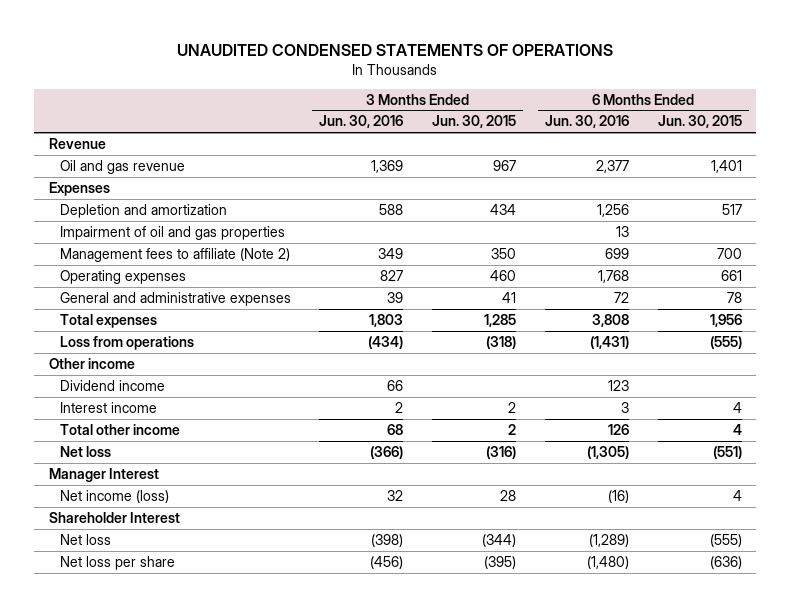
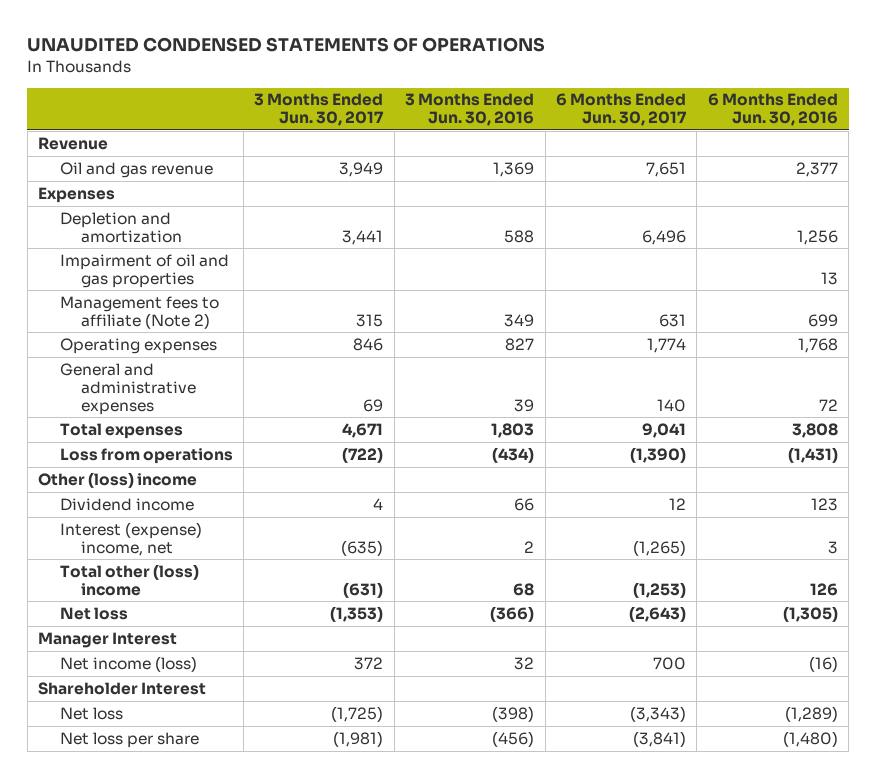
[432,115,517,129] Jun. 30, 2015 -> none
[657,115,742,129] Jun. 30, 2015 -> none
none -> [254,93,385,127] 3 Months Ended Jun. 30, 2017
none -> [555,93,687,127] 6 Months Ended Jun. 30, 2017
[48,357,135,369] Other income -> [38,471,198,488] Other (loss) income
[59,401,157,413] Interest income -> [59,521,202,556] Interest (expense) income, net
[59,423,180,435] Total other income -> [59,563,199,596] Total other (loss) income

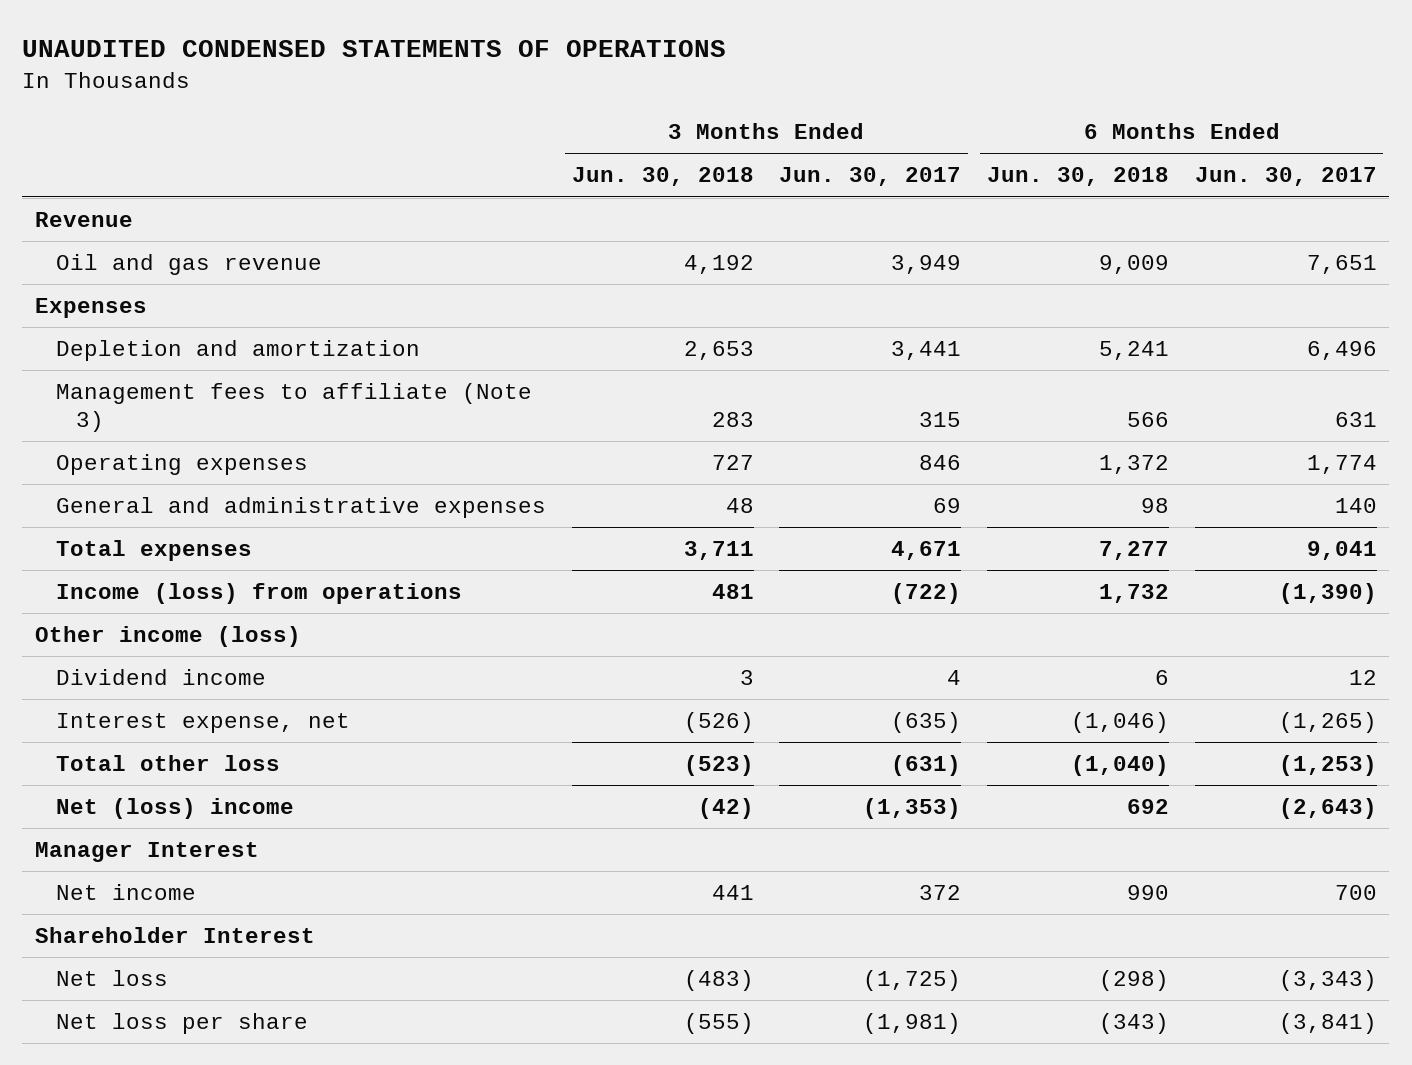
[405,93,535,127] 3 Months Ended Jun. 30, 2016 -> none
[707,93,838,127] 6 Months Ended Jun. 30, 2016 -> none
none -> [571,167,754,187] Jun. 30, 2018
none -> [986,167,1169,187] Jun. 30, 2018
[59,253,229,288] Impairment of oil and gas properties -> none
[59,295,219,329] Management fees to affiliate (Note 2) -> [55,383,532,432] Management fees to affiliate (Note 3)
[59,447,233,464] Loss from operations -> [55,583,462,605] Income (loss) from operations
[38,471,198,488] Other (loss) income -> [35,626,302,648] Other income (loss)
[59,521,202,556] Interest (expense) income, net -> [55,713,350,734] Interest expense, net
[59,563,199,596] Total other (loss) income -> [55,755,280,772] Total other loss
[59,606,128,620] Net loss -> [55,798,294,820] Net (loss) income
[59,655,197,672] Net income (loss) -> [55,884,196,901] Net income

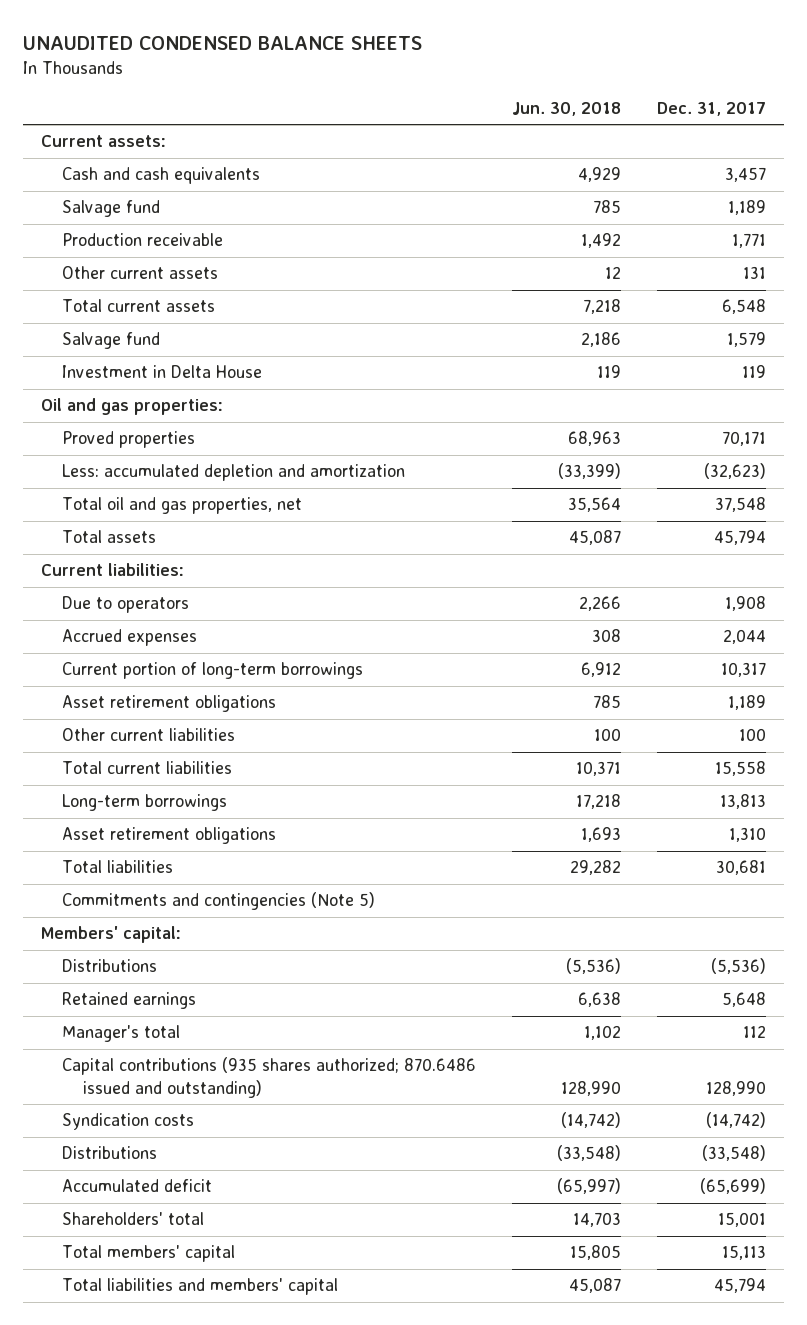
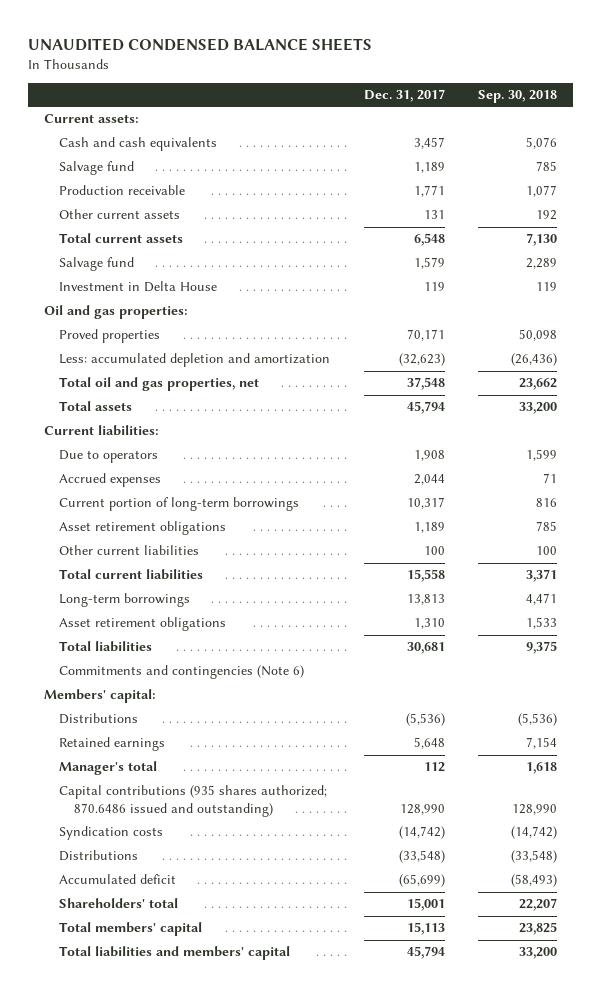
[512,101,622,116] Jun. 30, 2018 -> none
none -> [477,90,557,104] Sep. 30, 2018
[62,892,376,911] Commitments and contingencies (Note 5) -> [59,665,305,680] Commitments and contingencies (Note 6)

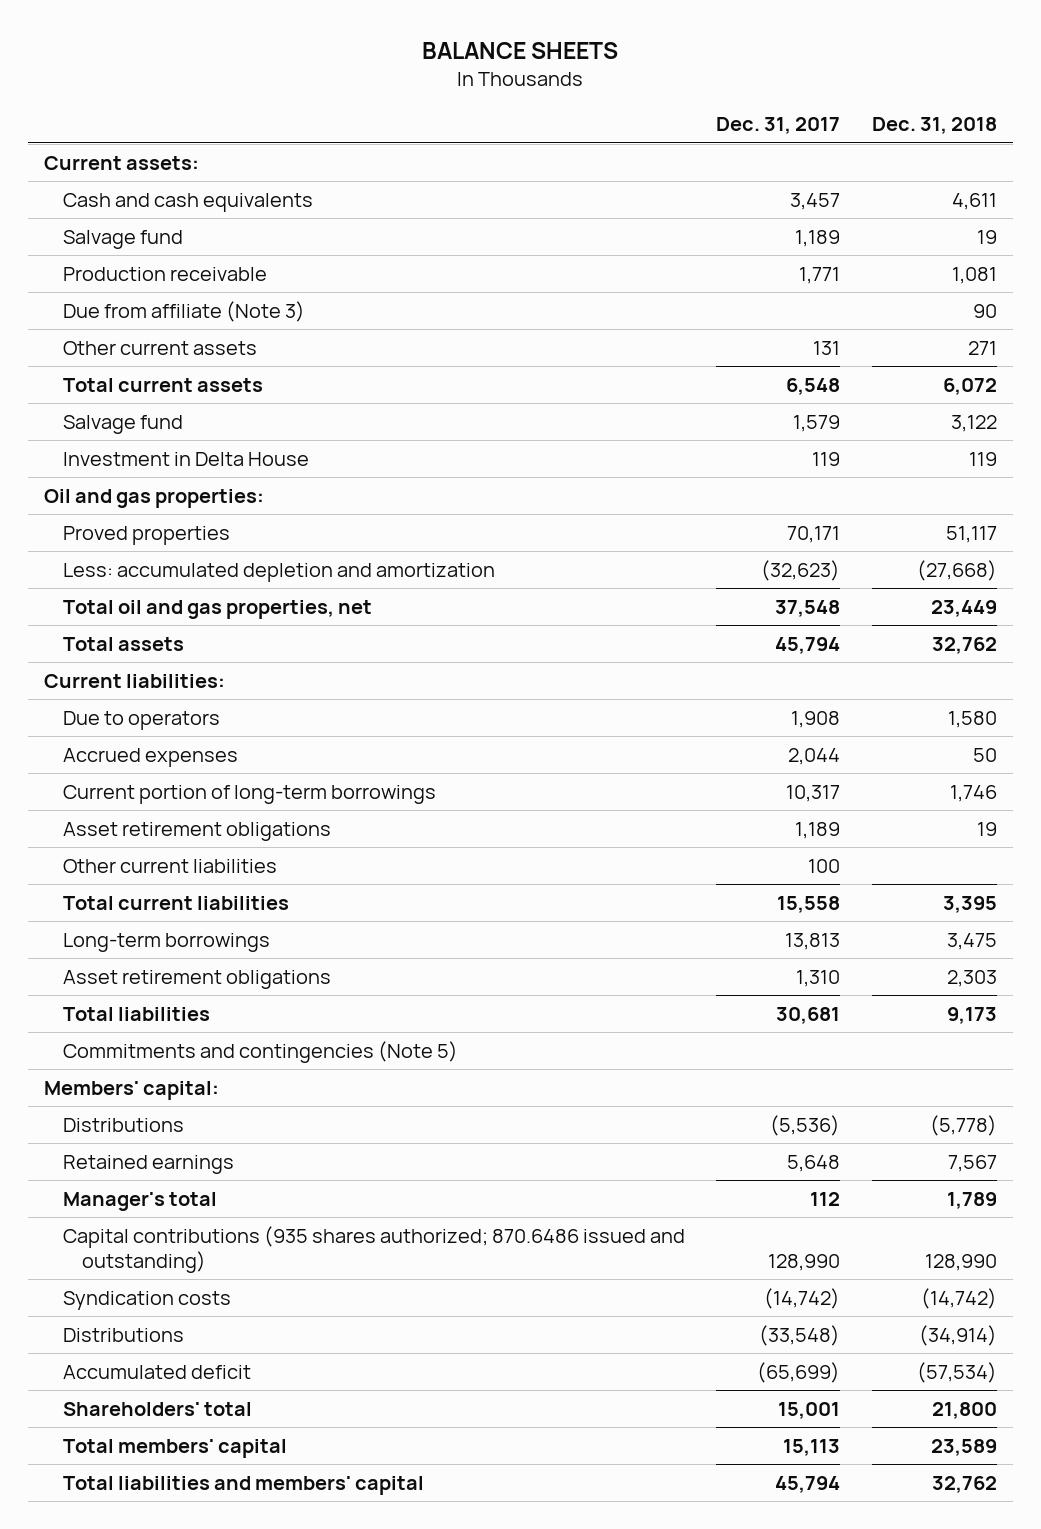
[27,37,372,51] UNAUDITED CONDENSED BALANCE SHEETS -> [422,41,619,59] BALANCE SHEETS
[477,90,557,104] Sep. 30, 2018 -> none
none -> [871,117,997,135] Dec. 31, 2018
none -> [62,300,305,322] Due from affiliate (Note 3)
[59,665,305,680] Commitments and contingencies (Note 6) -> [62,1040,458,1063] Commitments and contingencies (Note 5)

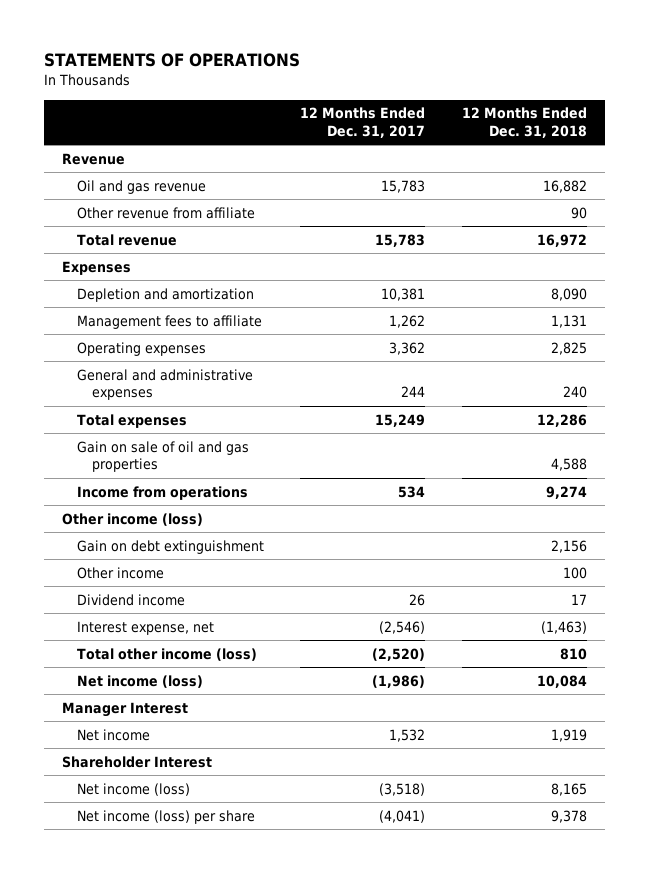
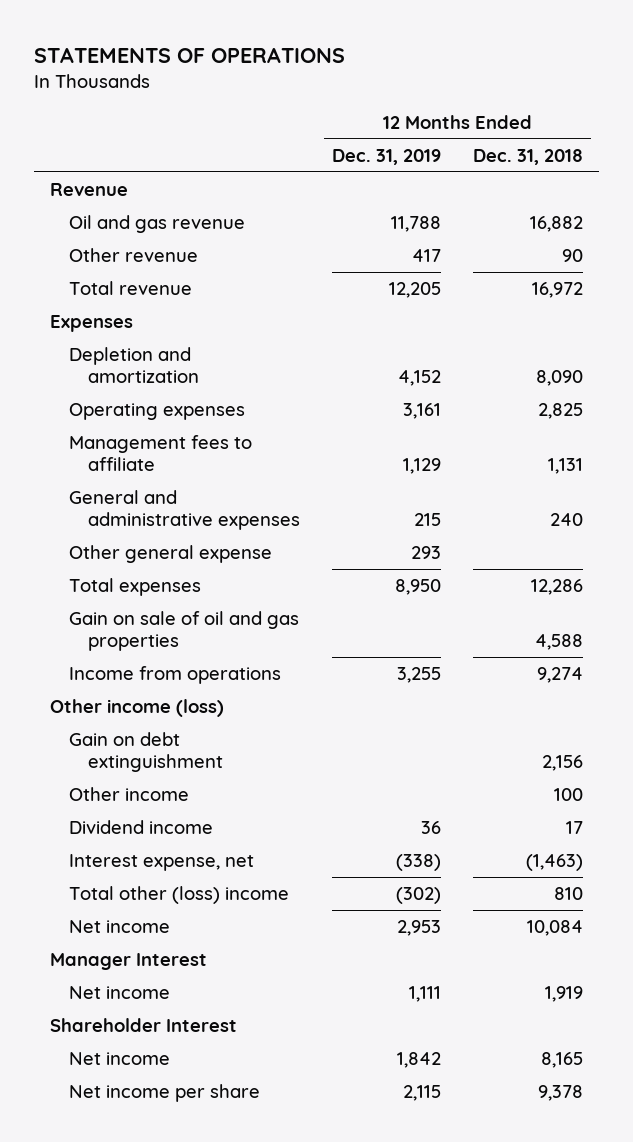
[300,107,426,138] 12 Months Ended Dec. 31, 2017 -> none
none -> [332,148,442,165] Dec. 31, 2019
[76,206,255,219] Other revenue from affiliate -> [68,247,198,262] Other revenue
[76,314,262,329] Management fees to affiliate -> [68,434,252,472] Management fees to affiliate
none -> [68,544,272,563] Other general expense
[76,647,257,661] Total other income (loss) -> [68,885,289,904] Total other (loss) income
[76,674,203,688] Net income (loss) -> [68,919,170,933] Net income
[76,782,190,796] Net income (loss) -> [68,1051,170,1065] Net income
[76,809,255,824] Net income (loss) per share -> [68,1083,260,1102] Net income per share

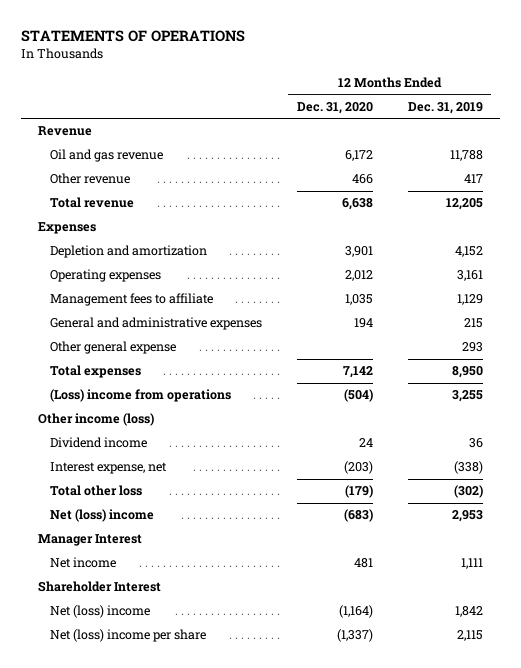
[472,148,583,165] Dec. 31, 2018 -> none
none -> [296,101,373,114] Dec. 31, 2020
[68,610,299,652] Gain on sale of oil and gas properties -> none
[68,665,281,684] Income from operations -> [50,389,232,403] (Loss) income from operations
[68,731,224,773] Gain on debt extinguishment -> none
[68,786,189,801] Other income -> none
[68,885,289,904] Total other (loss) income -> [50,485,143,497] Total other loss
[68,919,170,933] Net income -> [50,509,155,523] Net (loss) income
[68,1051,170,1065] Net income -> [50,605,151,619] Net (loss) income
[68,1083,260,1102] Net income per share -> [50,629,207,643] Net (loss) income per share

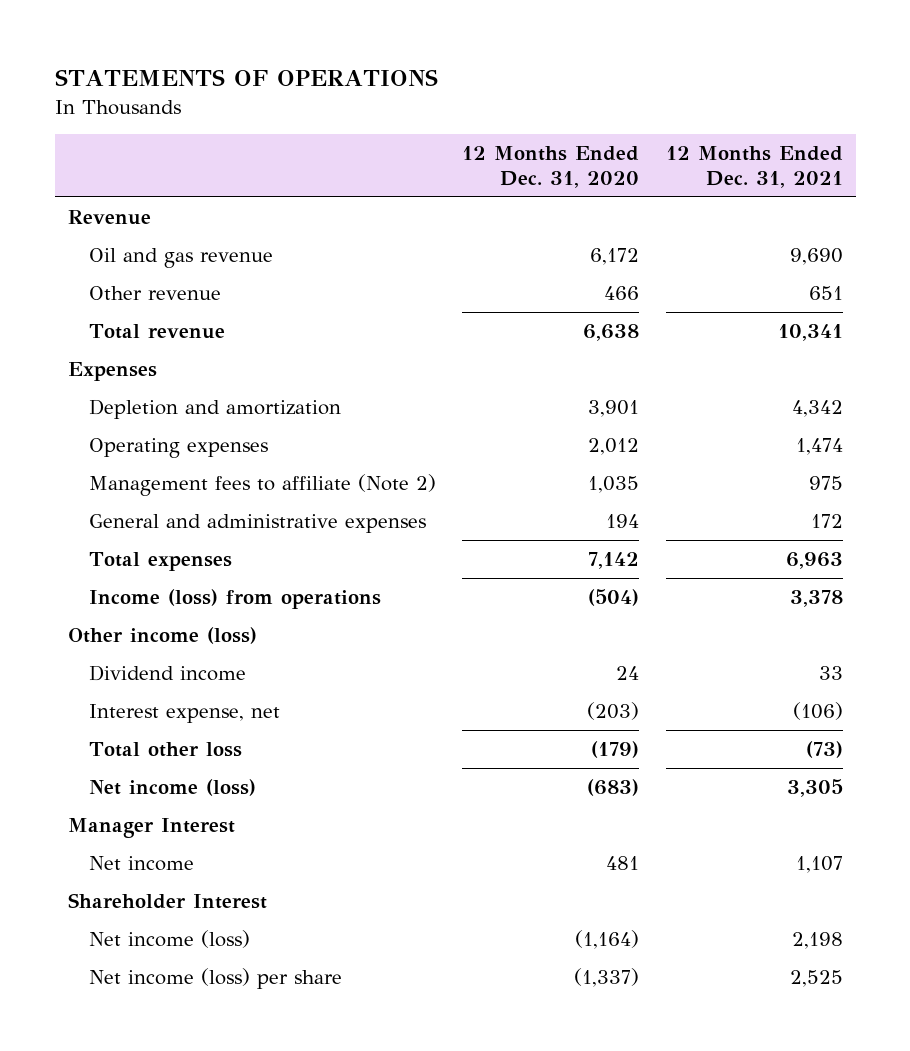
[407,101,483,114] Dec. 31, 2019 -> none
none -> [665,145,843,189] 12 Months Ended Dec. 31, 2021
[50,293,214,307] Management fees to affiliate -> [89,473,437,496] Management fees to affiliate (Note 2)
[50,341,177,355] Other general expense -> none
[50,389,232,403] (Loss) income from operations -> [89,588,382,609] Income (loss) from operations
[50,509,155,523] Net (loss) income -> [89,778,257,796] Net income (loss)
[50,605,151,619] Net (loss) income -> [89,929,251,948] Net income (loss)
[50,629,207,643] Net (loss) income per share -> [89,967,343,989] Net income (loss) per share

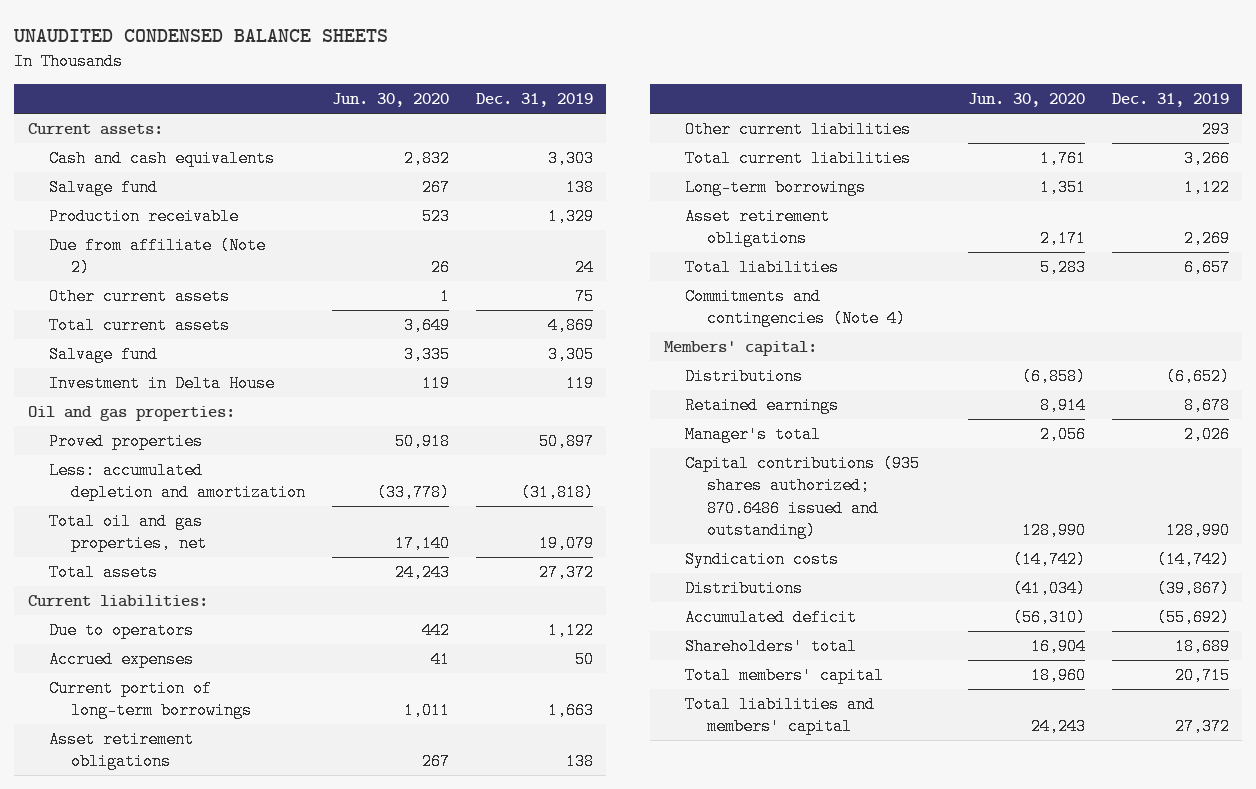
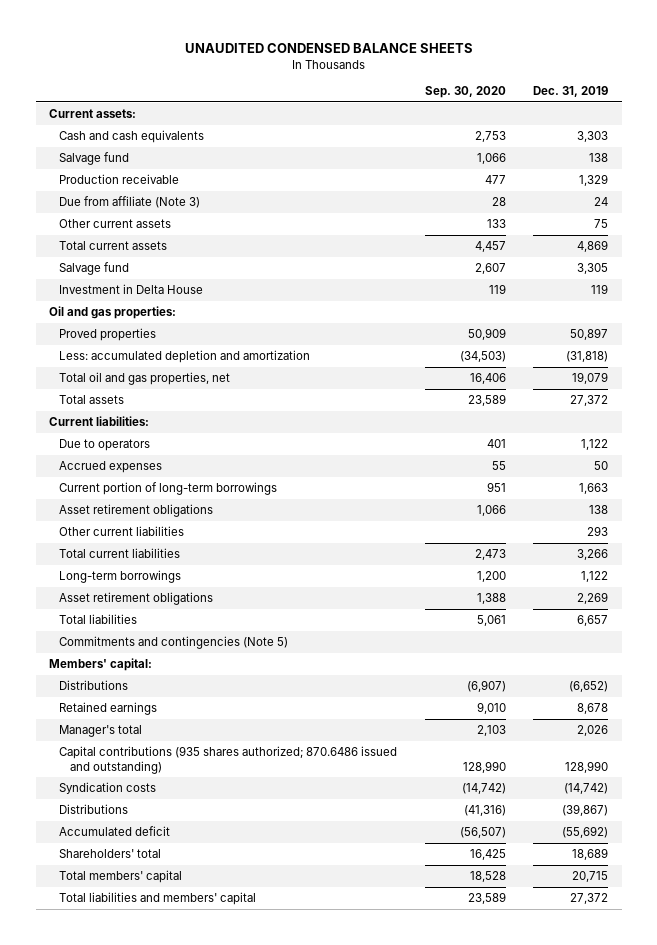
[331,93,449,108] Jun. 30, 2020 -> none
none -> [424,86,506,99] Sep. 30, 2020
[49,237,267,277] Due from affiliate (Note 2) -> [59,195,201,208] Due from affiliate (Note 3)
[685,288,906,328] Commitments and contingencies (Note 4) -> [59,635,289,649] Commitments and contingencies (Note 5)

